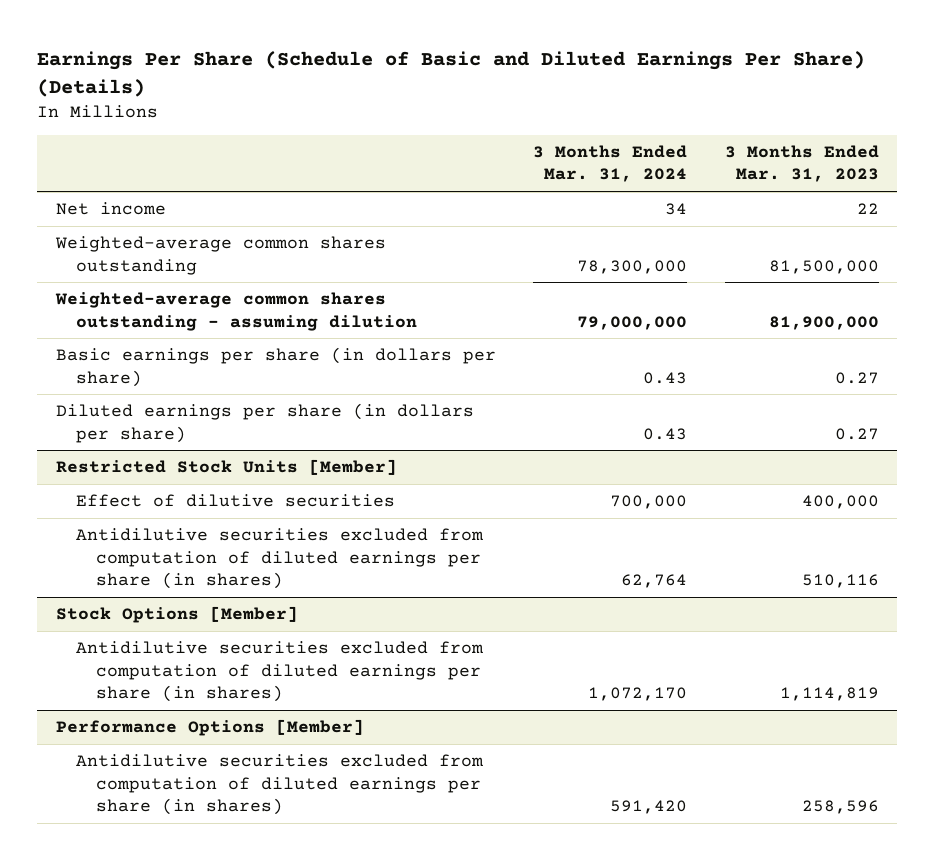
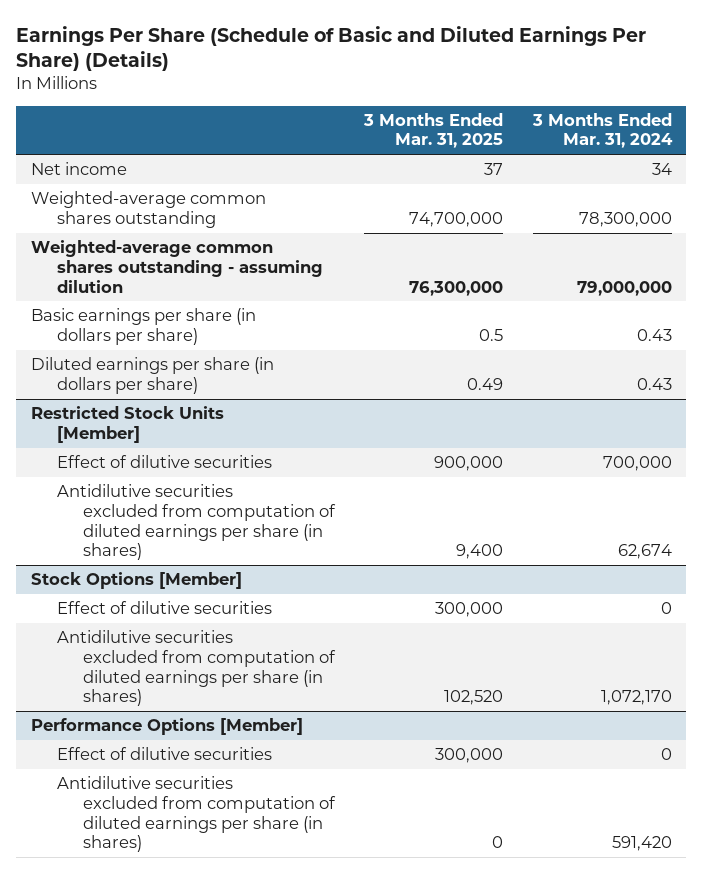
[724,144,879,183] 3 Months Ended Mar. 31, 2023 -> none
none -> [363,112,504,149] 3 Months Ended Mar. 31, 2025
[621,574,688,589] 62,764 -> [617,544,672,560] 62,674
none -> [57,601,273,615] Effect of dilutive securities
none -> [57,747,273,761] Effect of dilutive securities

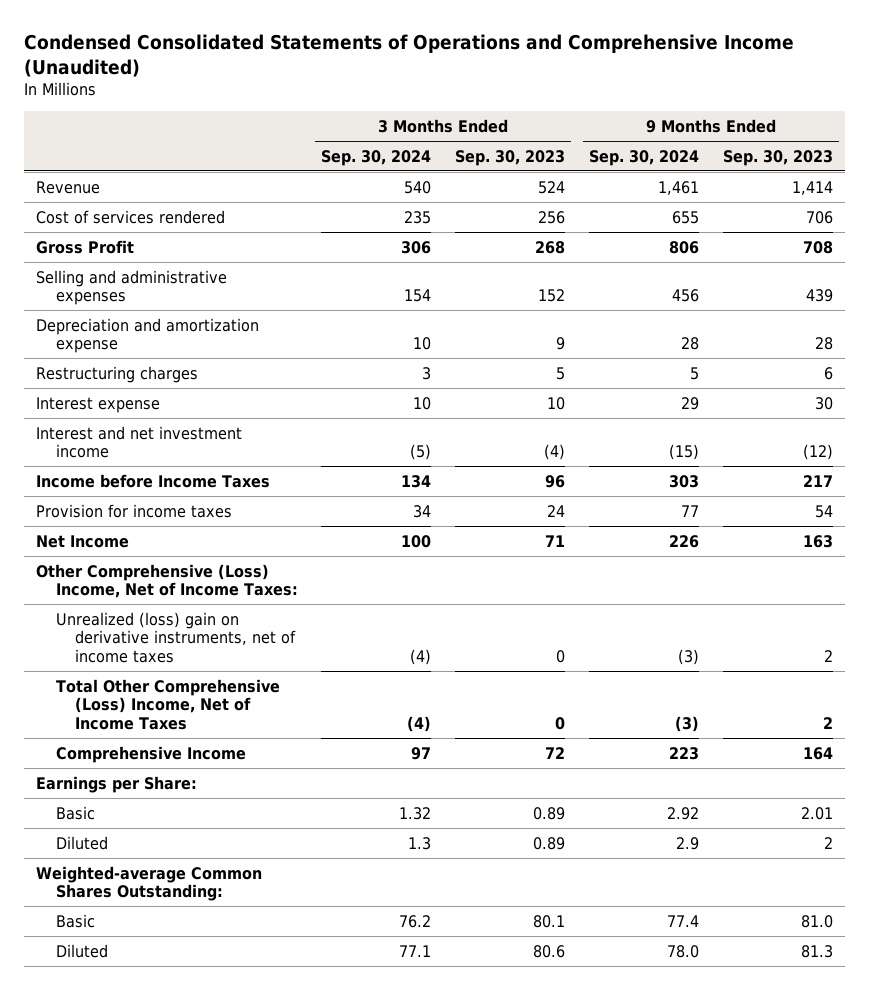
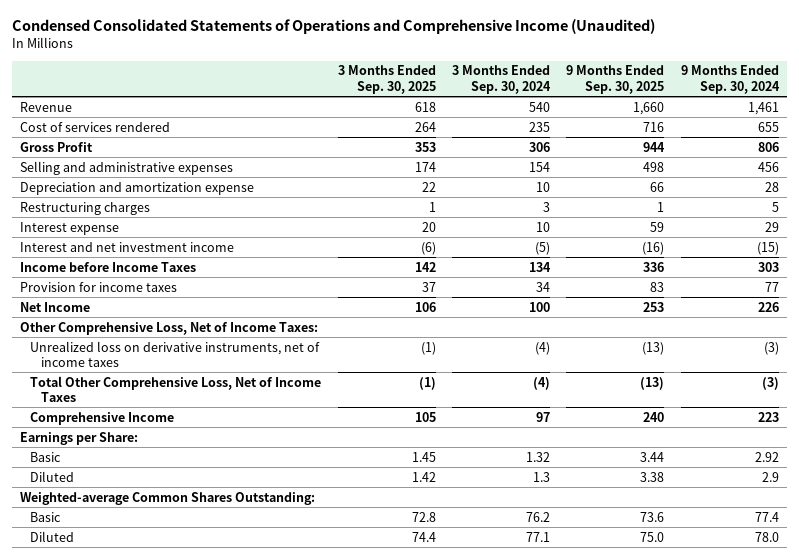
[455,149,566,166] Sep. 30, 2023 -> none
[723,149,834,166] Sep. 30, 2023 -> none
none -> [337,65,436,94] 3 Months Ended Sep. 30, 2025
none -> [566,65,665,94] 9 Months Ended Sep. 30, 2025
[36,563,298,599] Other Comprehensive (Loss) Income, Net of Income Taxes: -> [20,321,319,335] Other Comprehensive Loss, Net of Income Taxes:
[55,611,296,664] Unrealized (loss) gain on derivative instruments, net of income taxes -> [30,340,321,367] Unrealized loss on derivative instruments, net of income taxes
[55,678,280,731] Total Other Comprehensive (Loss) Income, Net of Income Taxes -> [30,375,322,402] Total Other Comprehensive Loss, Net of Income Taxes

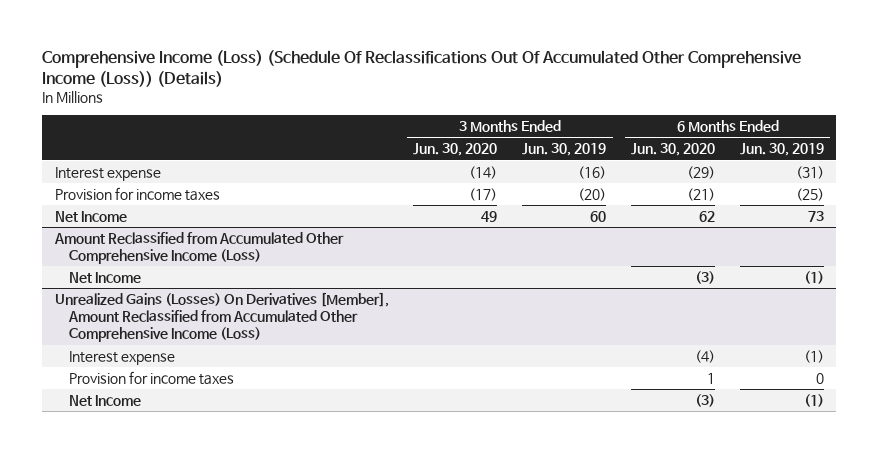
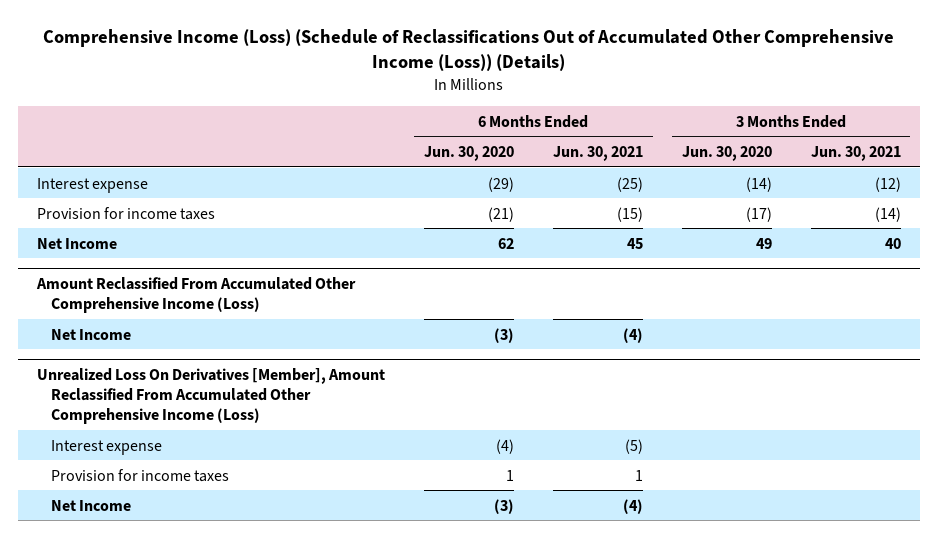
[42,49,802,87] Comprehensive Income (Loss) (Schedule Of Reclassifications Out Of Accumulated Other Comprehensive Income (Loss)) (Details) -> [42,28,894,72] Comprehensive Income (Loss) (Schedule of Reclassifications Out of Accumulated Other Comprehensive Income (Loss)) (Details)
[522,143,607,157] Jun. 30, 2019 -> none
[740,143,825,157] Jun. 30, 2019 -> none
none -> [552,145,643,161] Jun. 30, 2021
none -> [810,145,901,161] Jun. 30, 2021
[53,231,344,265] Amount Reclassified from Accumulated Other Comprehensive Income (Loss) -> [36,276,357,313] Amount Reclassified From Accumulated Other Comprehensive Income (Loss)
[54,291,389,343] Unrealized Gains (Losses) On Derivatives [Member], Amount Reclassified from Accumulated Other Comprehensive Income (Loss) -> [37,367,386,425] Unrealized Loss On Derivatives [Member], Amount Reclassified From Accumulated Other Comprehensive Income (Loss)

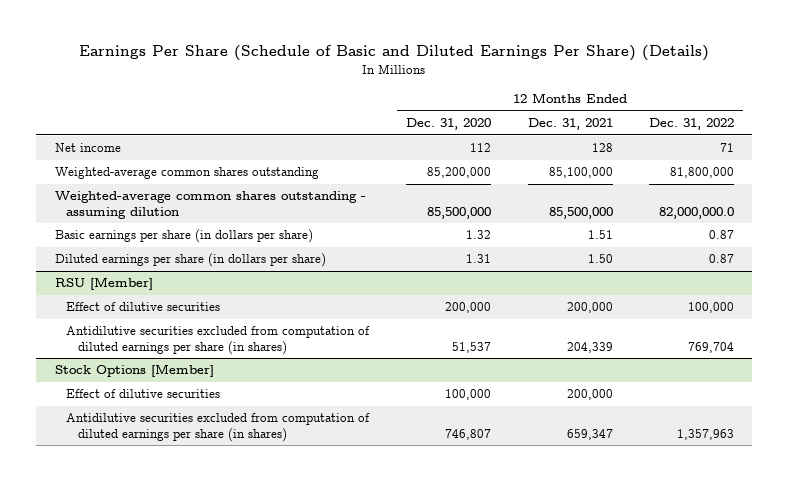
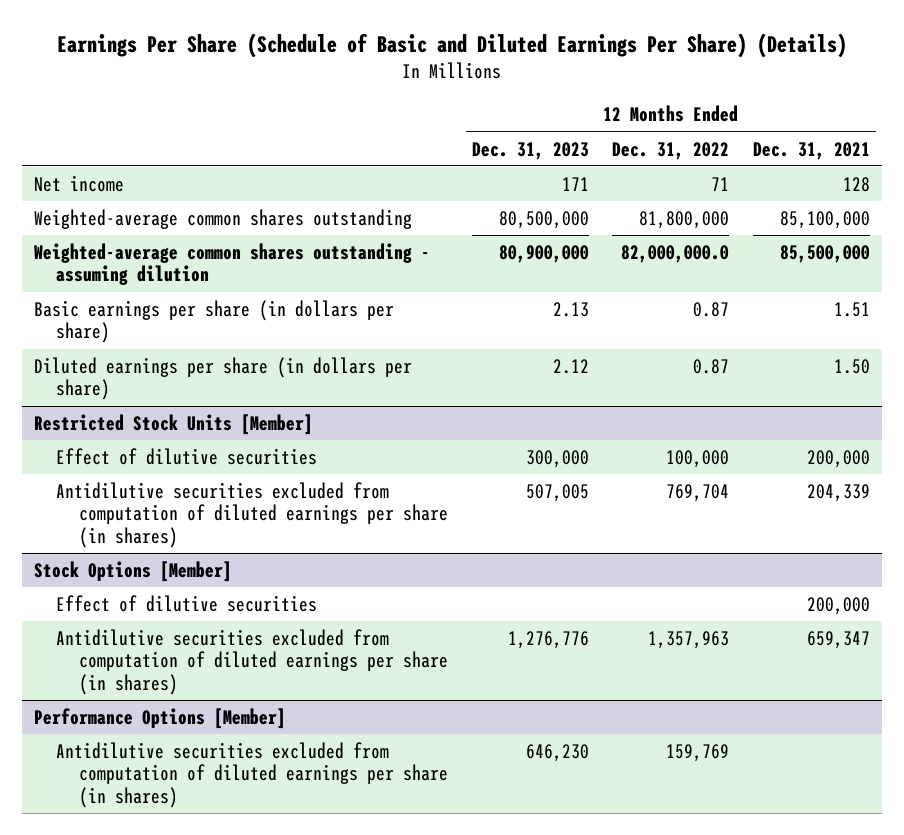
[405,118,491,131] Dec. 31, 2020 -> none
none -> [471,141,589,160] Dec. 31, 2023
[54,277,153,291] RSU [Member] -> [33,413,313,435] Restricted Stock Units [Member]
none -> [33,707,286,729] Performance Options [Member]
none -> [56,741,448,808] Antidilutive securities excluded from computation of diluted earnings per share (in shares)

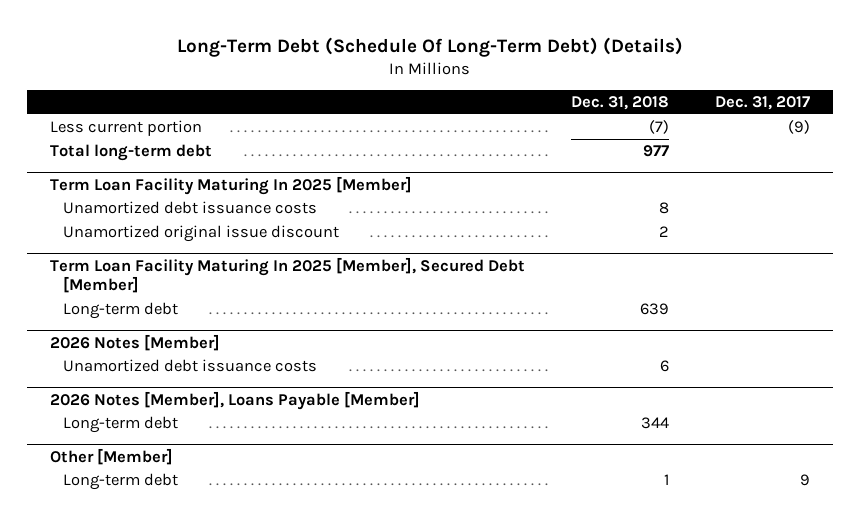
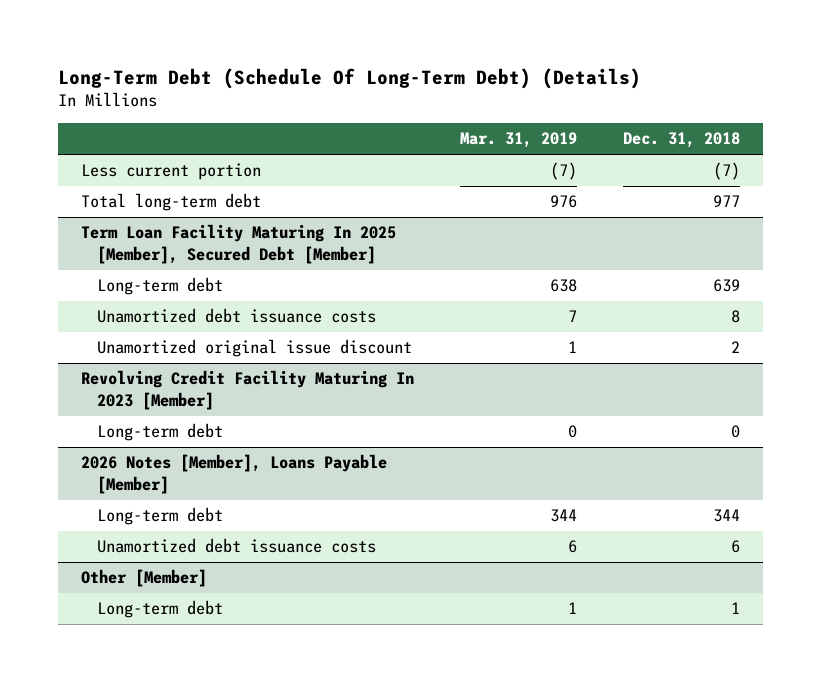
[714,96,810,111] Dec. 31, 2017 -> none
none -> [459,132,577,149] Mar. 31, 2019
[49,175,412,195] Term Loan Facility Maturing In 2025 [Member] -> none
[62,200,317,214] Unamortized debt issuance costs -> none
[62,224,339,242] Unamortized original issue discount -> none
[49,333,220,351] 2026 Notes [Member] -> none
[659,359,669,372] 6 -> [730,310,740,324] 8
none -> [96,339,412,358] Unamortized original issue discount
none -> [80,370,414,410] Revolving Credit Facility Maturing In 2023 [Member]
none -> [96,423,223,442] Long-term debt
none -> [96,538,376,554] Unamortized debt issuance costs

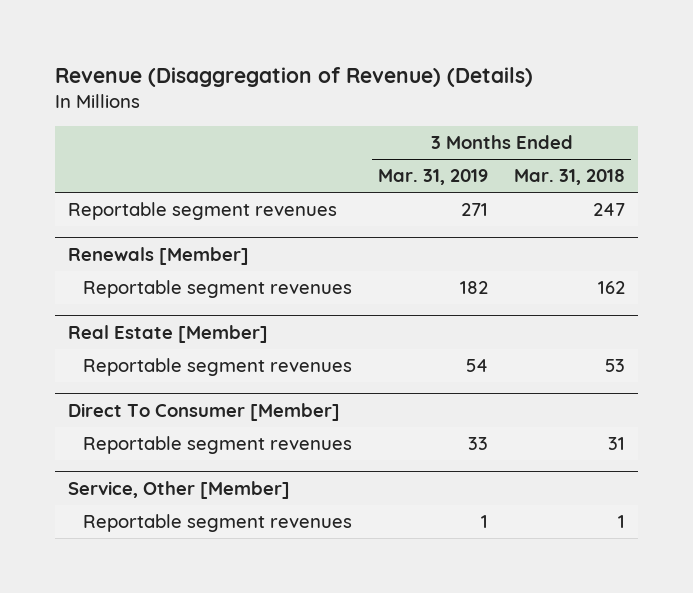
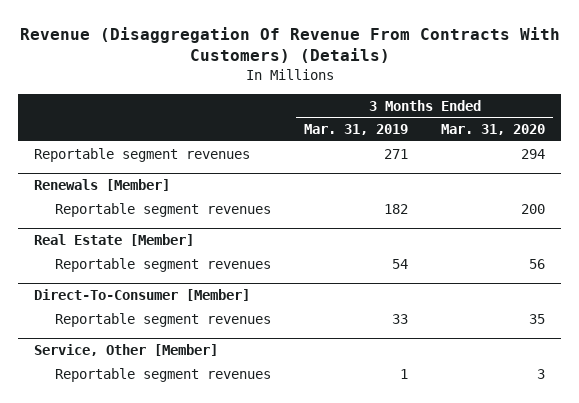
[54,66,533,87] Revenue (Disaggregation of Revenue) (Details) -> [19,26,560,64] Revenue (Disaggregation Of Revenue From Contracts With Customers) (Details)
[514,169,626,186] Mar. 31, 2018 -> none
none -> [440,124,545,136] Mar. 31, 2020
[67,402,340,421] Direct To Consumer [Member] -> [34,288,251,301] Direct-To-Consumer [Member]

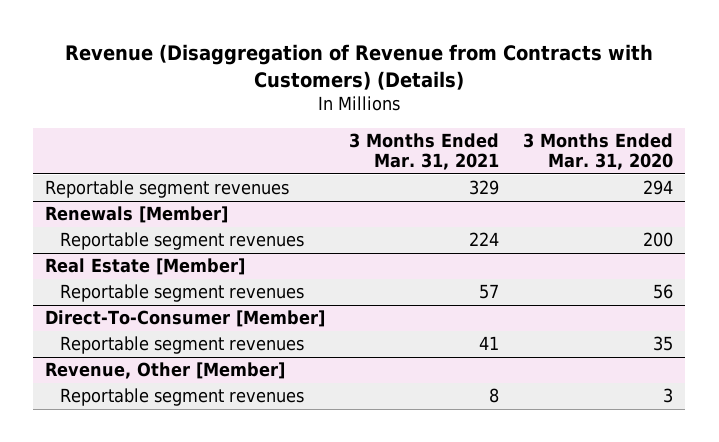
[19,26,560,64] Revenue (Disaggregation Of Revenue From Contracts With Customers) (Details) -> [65,44,654,91] Revenue (Disaggregation of Revenue from Contracts with Customers) (Details)
[304,124,409,136] Mar. 31, 2019 -> none
none -> [349,133,500,170] 3 Months Ended Mar. 31, 2021
[34,343,219,356] Service, Other [Member] -> [45,362,286,380] Revenue, Other [Member]

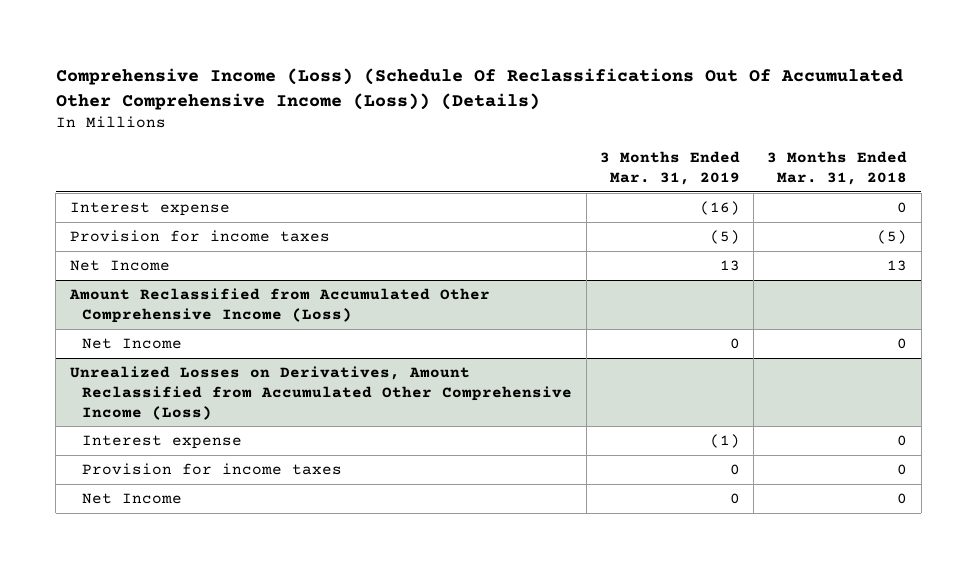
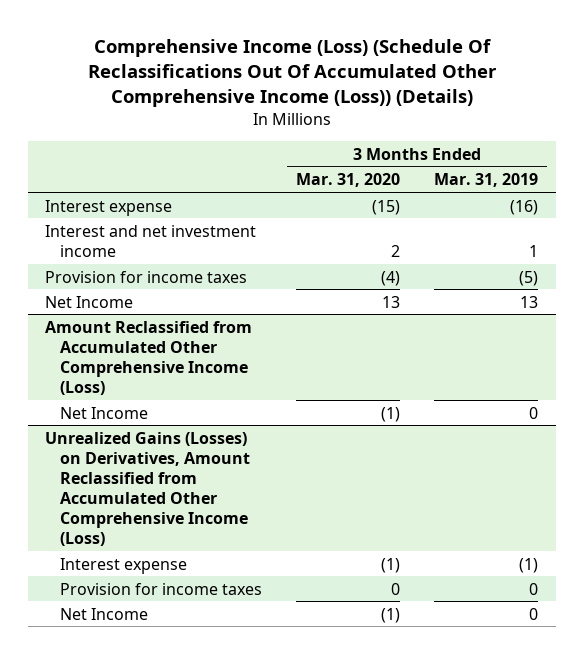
[767,151,908,186] 3 Months Ended Mar. 31, 2018 -> none
none -> [296,173,401,188] Mar. 31, 2020
none -> [45,224,257,257] Interest and net investment income
[69,366,573,420] Unrealized Losses on Derivatives, Amount Reclassified from Accumulated Other Comprehensive Income (Loss) -> [45,431,250,547] Unrealized Gains (Losses) on Derivatives, Amount Reclassified from Accumulated Other Comprehensive Income (Loss)

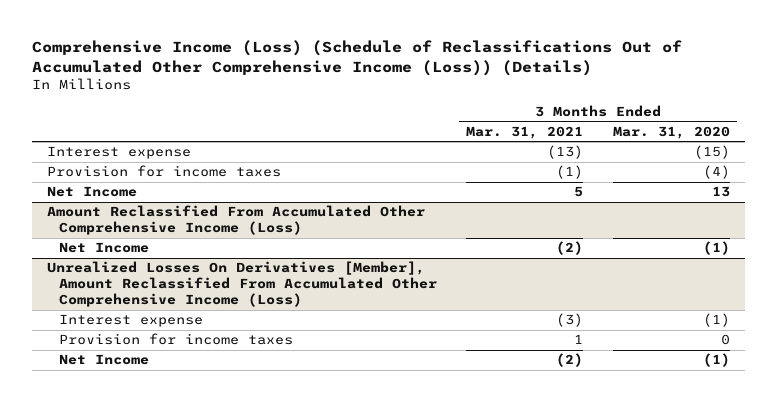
[87,39,497,108] Comprehensive Income (Loss) (Schedule Of Reclassifications Out Of Accumulated Other Comprehensive Income (Loss)) (Details) -> [32,40,683,77] Comprehensive Income (Loss) (Schedule of Reclassifications Out of Accumulated Other Comprehensive Income (Loss)) (Details)
[434,173,539,188] Mar. 31, 2019 -> none
none -> [466,125,584,139] Mar. 31, 2021
[45,224,257,257] Interest and net investment income -> none
[45,320,253,396] Amount Reclassified from Accumulated Other Comprehensive Income (Loss) -> [47,205,426,236] Amount Reclassified From Accumulated Other Comprehensive Income (Loss)
[45,431,250,547] Unrealized Gains (Losses) on Derivatives, Amount Reclassified from Accumulated Other Comprehensive Income (Loss) -> [47,261,437,308] Unrealized Losses On Derivatives [Member], Amount Reclassified From Accumulated Other Comprehensive Income (Loss)

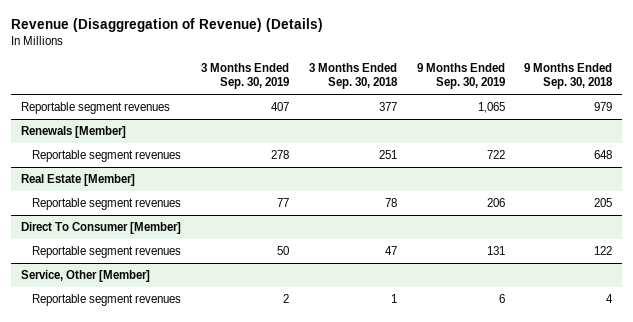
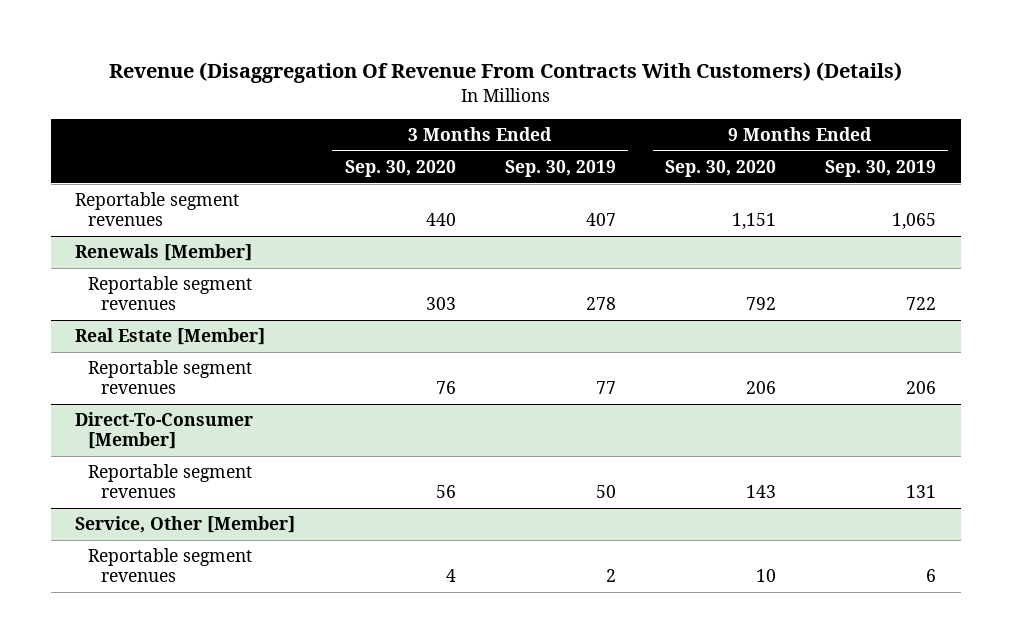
[10,17,323,32] Revenue (Disaggregation of Revenue) (Details) -> [108,61,902,83] Revenue (Disaggregation Of Revenue From Contracts With Customers) (Details)
[308,63,398,90] 3 Months Ended Sep. 30, 2018 -> none
[524,63,614,90] 9 Months Ended Sep. 30, 2018 -> none
none -> [344,160,456,178] Sep. 30, 2020
none -> [664,160,776,178] Sep. 30, 2020
[20,221,181,234] Direct To Consumer [Member] -> [75,412,254,450] Direct-To-Consumer [Member]

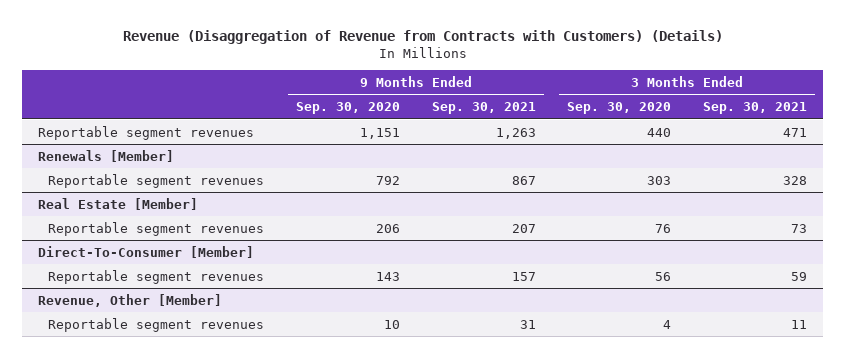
[108,61,902,83] Revenue (Disaggregation Of Revenue From Contracts With Customers) (Details) -> [122,30,723,45] Revenue (Disaggregation of Revenue from Contracts with Customers) (Details)
[504,160,616,178] Sep. 30, 2019 -> none
[825,160,937,178] Sep. 30, 2019 -> none
none -> [431,101,536,114] Sep. 30, 2021
none -> [703,101,808,114] Sep. 30, 2021
[75,516,296,534] Service, Other [Member] -> [38,293,223,307] Revenue, Other [Member]

